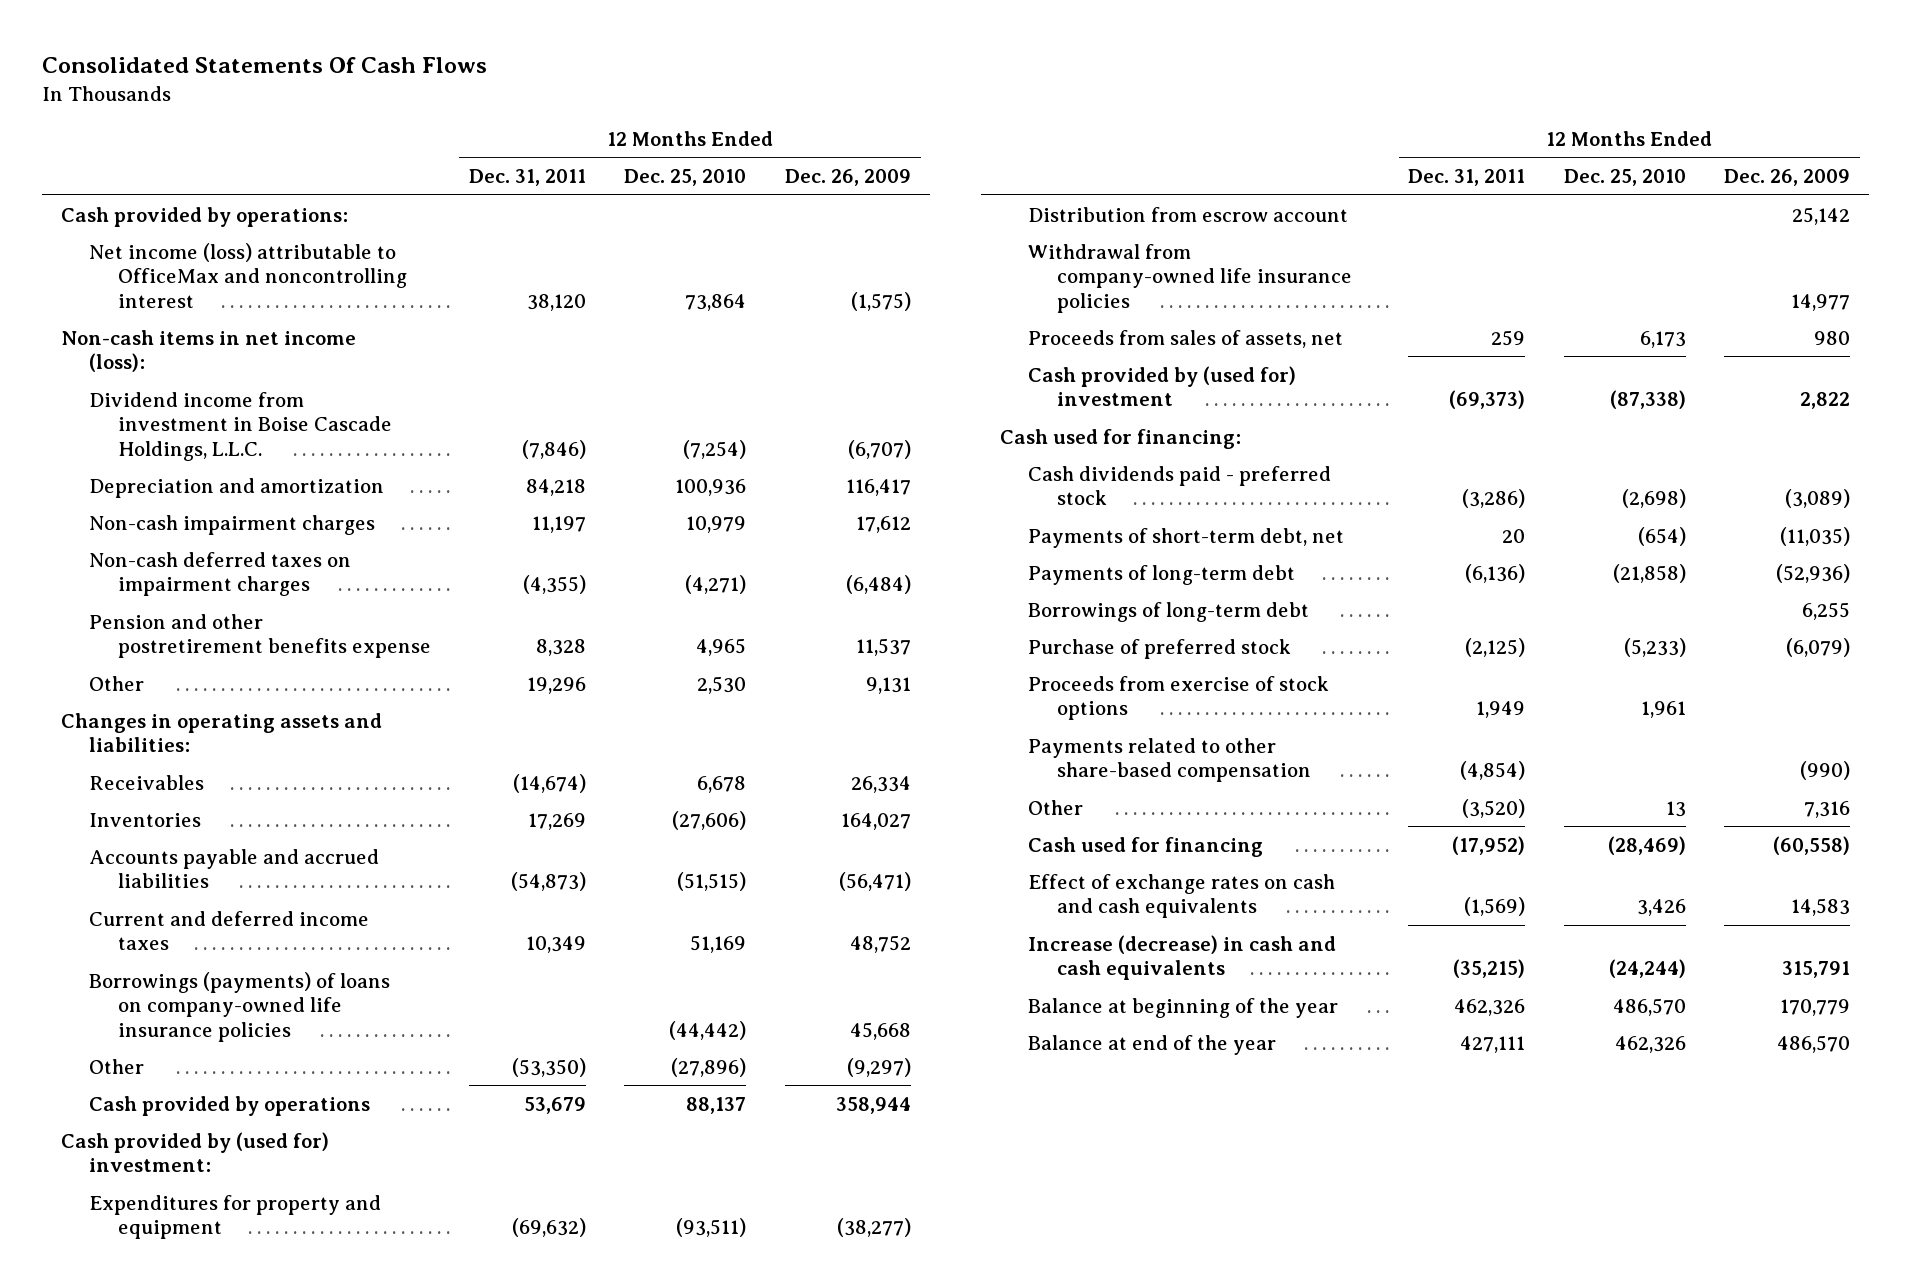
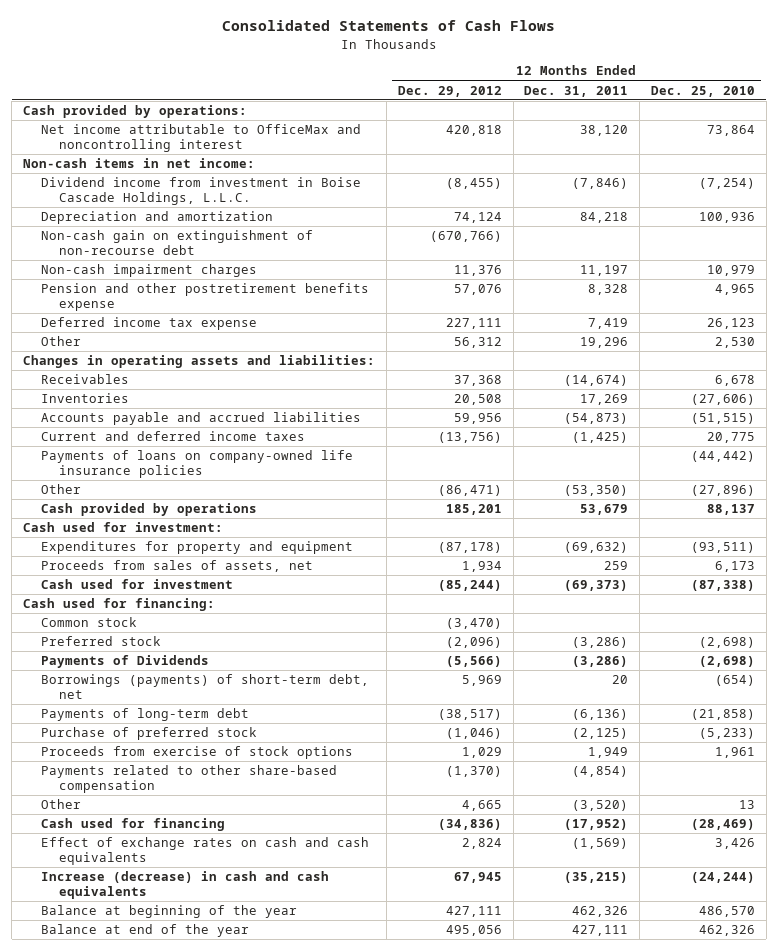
[41,57,487,74] Consolidated Statements Of Cash Flows -> [222,20,556,32] Consolidated Statements of Cash Flows
[784,169,911,187] Dec. 26, 2009 -> none
none -> [397,85,502,97] Dec. 29, 2012
[89,242,407,308] Net income (loss) attributable to OfficeMax and noncontrolling interest -> [41,124,362,153] Net income attributable to OfficeMax and noncontrolling interest
[60,329,356,373] Non-cash items in net income (loss): -> [23,158,256,169] Non-cash items in net income:
none -> [41,230,314,256] Non-cash gain on extinguishment of non-recourse debt
[89,551,352,597] Non-cash deferred taxes on impairment charges -> none
none -> [41,317,258,331] Deferred income tax expense
[526,936,587,954] 10,349 -> [572,432,629,444] (1,425)
[690,935,747,954] 51,169 -> [706,432,755,444] 20,775
[89,971,391,1042] Borrowings (payments) of loans on company-owned life insurance policies -> [41,450,354,479] Payments of loans on company-owned life insurance policies
[60,1131,329,1173] Cash provided by (used for) investment: -> [23,522,224,533] Cash used for investment:
[1028,206,1349,222] Distribution from escrow account -> none
[1028,243,1352,313] Withdrawal from company-owned life insurance policies -> none
[1028,365,1297,407] Cash provided by (used for) investment -> [41,579,234,590] Cash used for investment
none -> [41,617,138,628] Common stock
[1028,465,1332,506] Cash dividends paid - preferred stock -> [41,636,162,647] Preferred stock
none -> [41,655,210,669] Payments of Dividends
[1028,527,1345,548] Payments of short-term debt, net -> [41,674,370,700] Borrowings (payments) of short-term debt, net
[1028,601,1310,622] Borrowings of long-term debt -> none

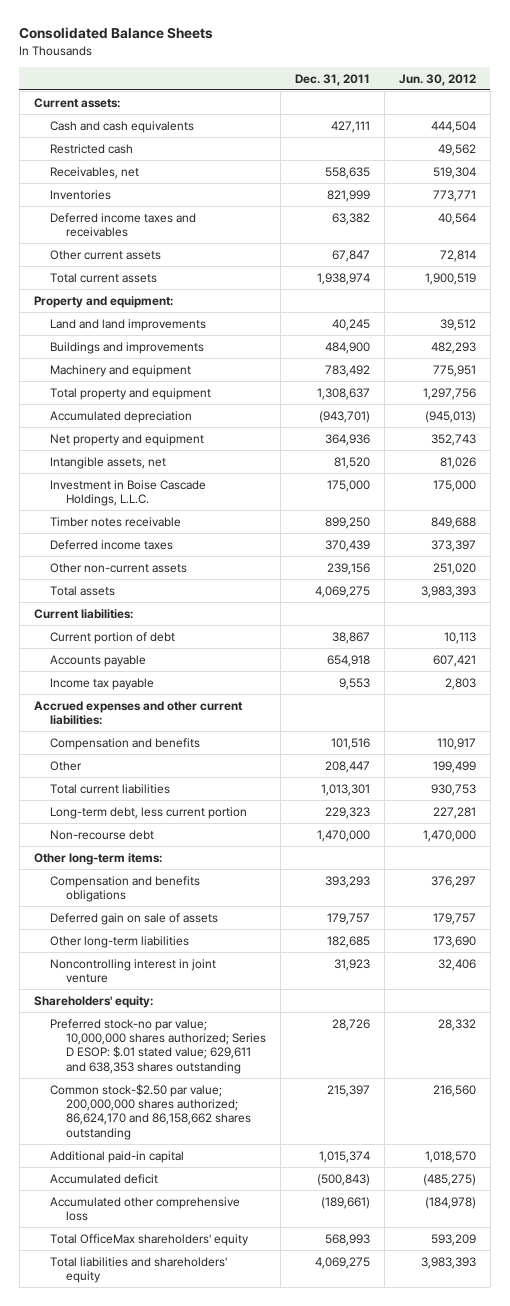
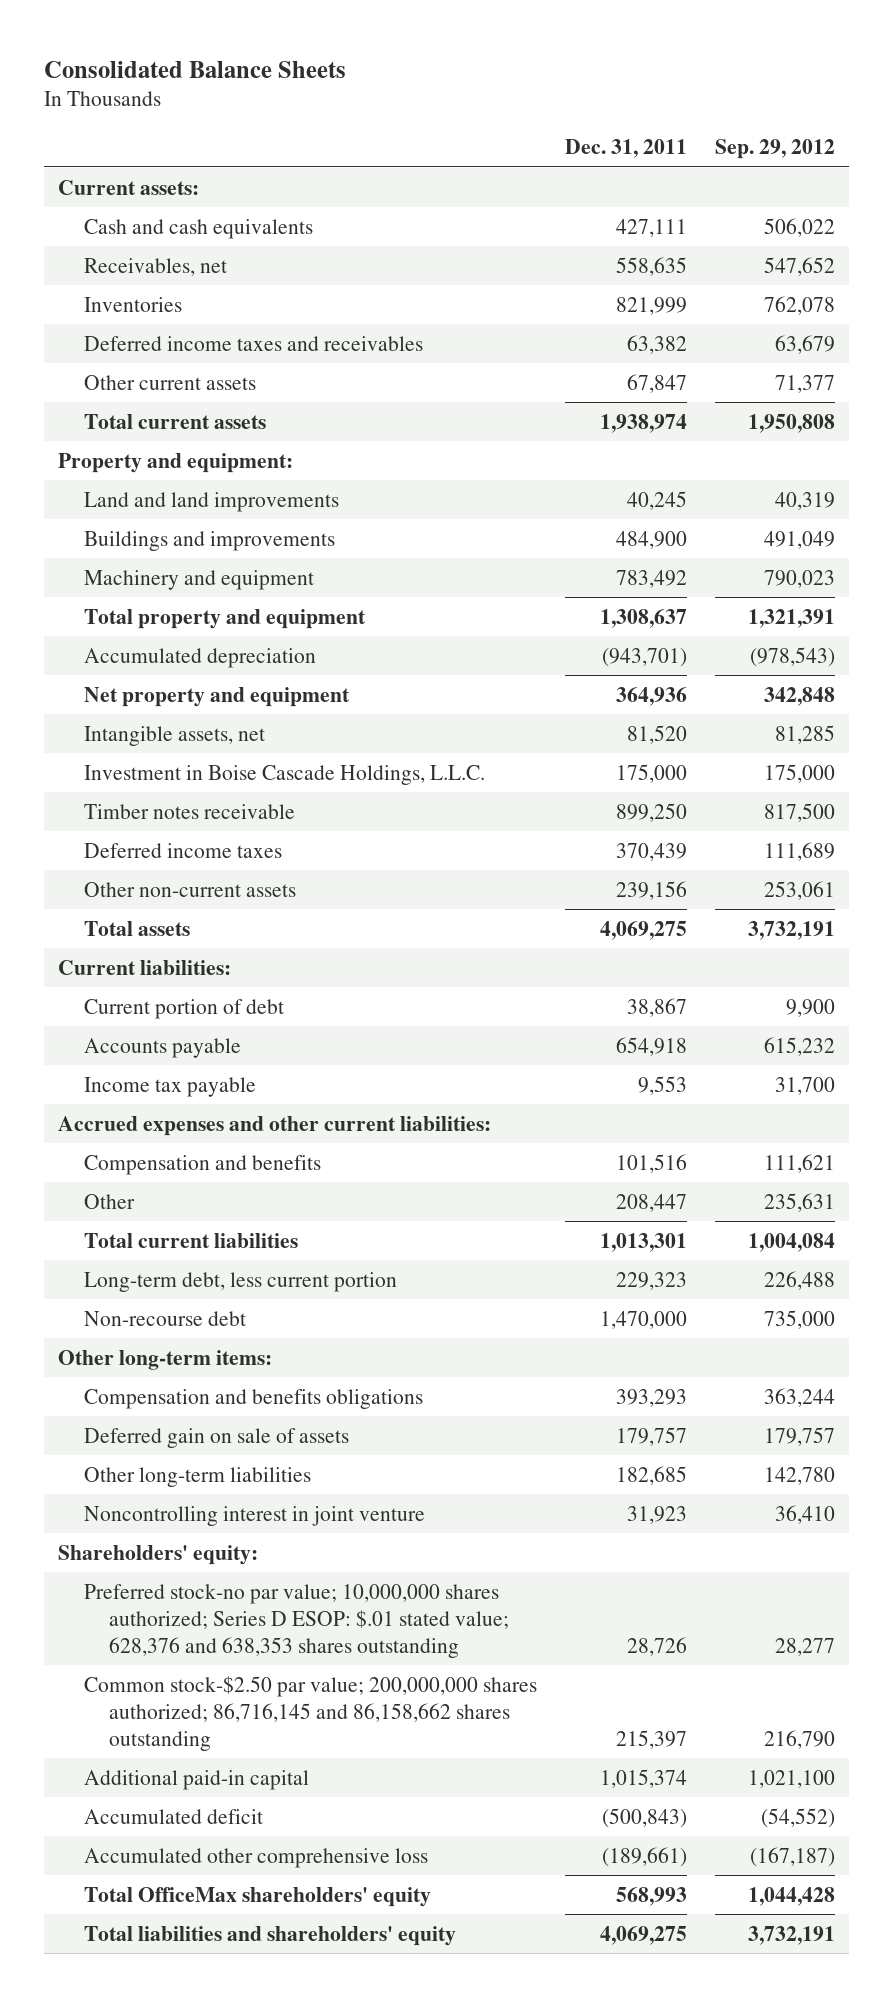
[398,73,476,86] Jun. 30, 2012 -> none
none -> [714,139,835,160] Sep. 29, 2012
[50,143,134,154] Restricted cash -> none
[50,1018,267,1074] Preferred stock-no par value; 10,000,000 shares authorized; Series D ESOP: $.01 stated value; 629,611 and 638,353 shares outstanding -> [83,1583,510,1658] Preferred stock-no par value; 10,000,000 shares authorized; Series D ESOP: $.01 stated value; 628,376 and 638,353 shares outstanding
[50,1083,252,1140] Common stock-$2.50 par value; 200,000,000 shares authorized; 86,624,170 and 86,158,662 shares outstanding -> [83,1675,537,1751] Common stock-$2.50 par value; 200,000,000 shares authorized; 86,716,145 and 86,158,662 shares outstanding

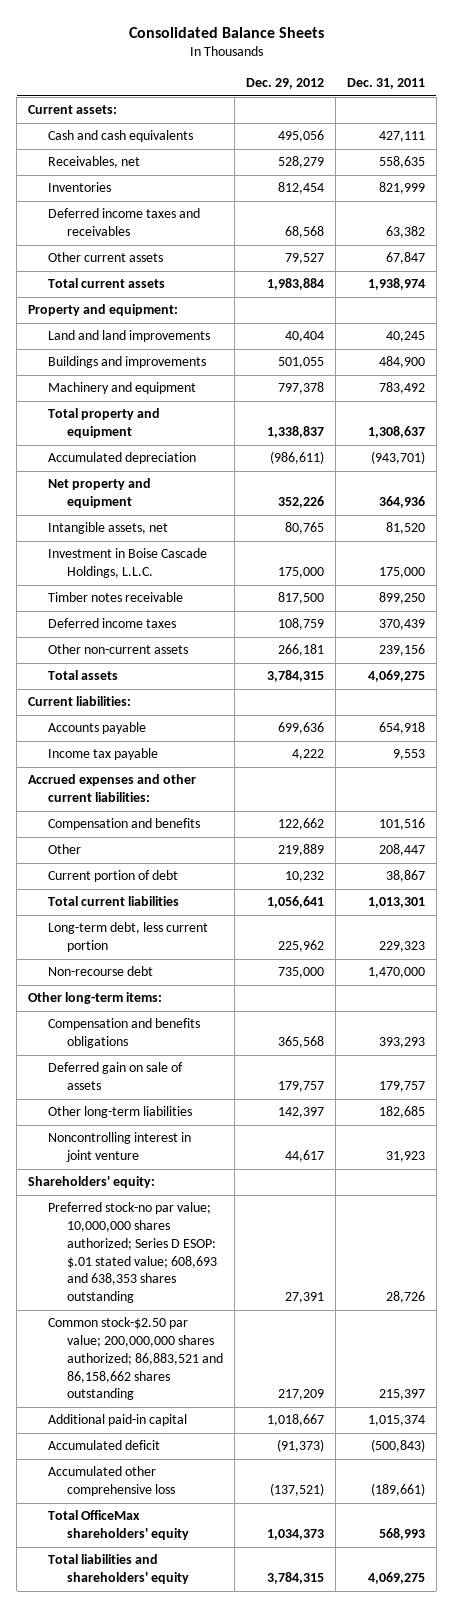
[714,139,835,160] Sep. 29, 2012 -> none
none -> [245,78,324,90] Dec. 29, 2012
[83,998,284,1019] Current portion of debt -> [47,870,178,883] Current portion of debt
[83,1583,510,1658] Preferred stock-no par value; 10,000,000 shares authorized; Series D ESOP: $.01 stated value; 628,376 and 638,353 shares outstanding -> [47,1202,217,1304] Preferred stock-no par value; 10,000,000 shares authorized; Series D ESOP: $.01 stated value; 608,693 and 638,353 shares outstanding
[83,1675,537,1751] Common stock-$2.50 par value; 200,000,000 shares authorized; 86,716,145 and 86,158,662 shares outstanding -> [47,1317,223,1401] Common stock-$2.50 par value; 200,000,000 shares authorized; 86,883,521 and 86,158,662 shares outstanding

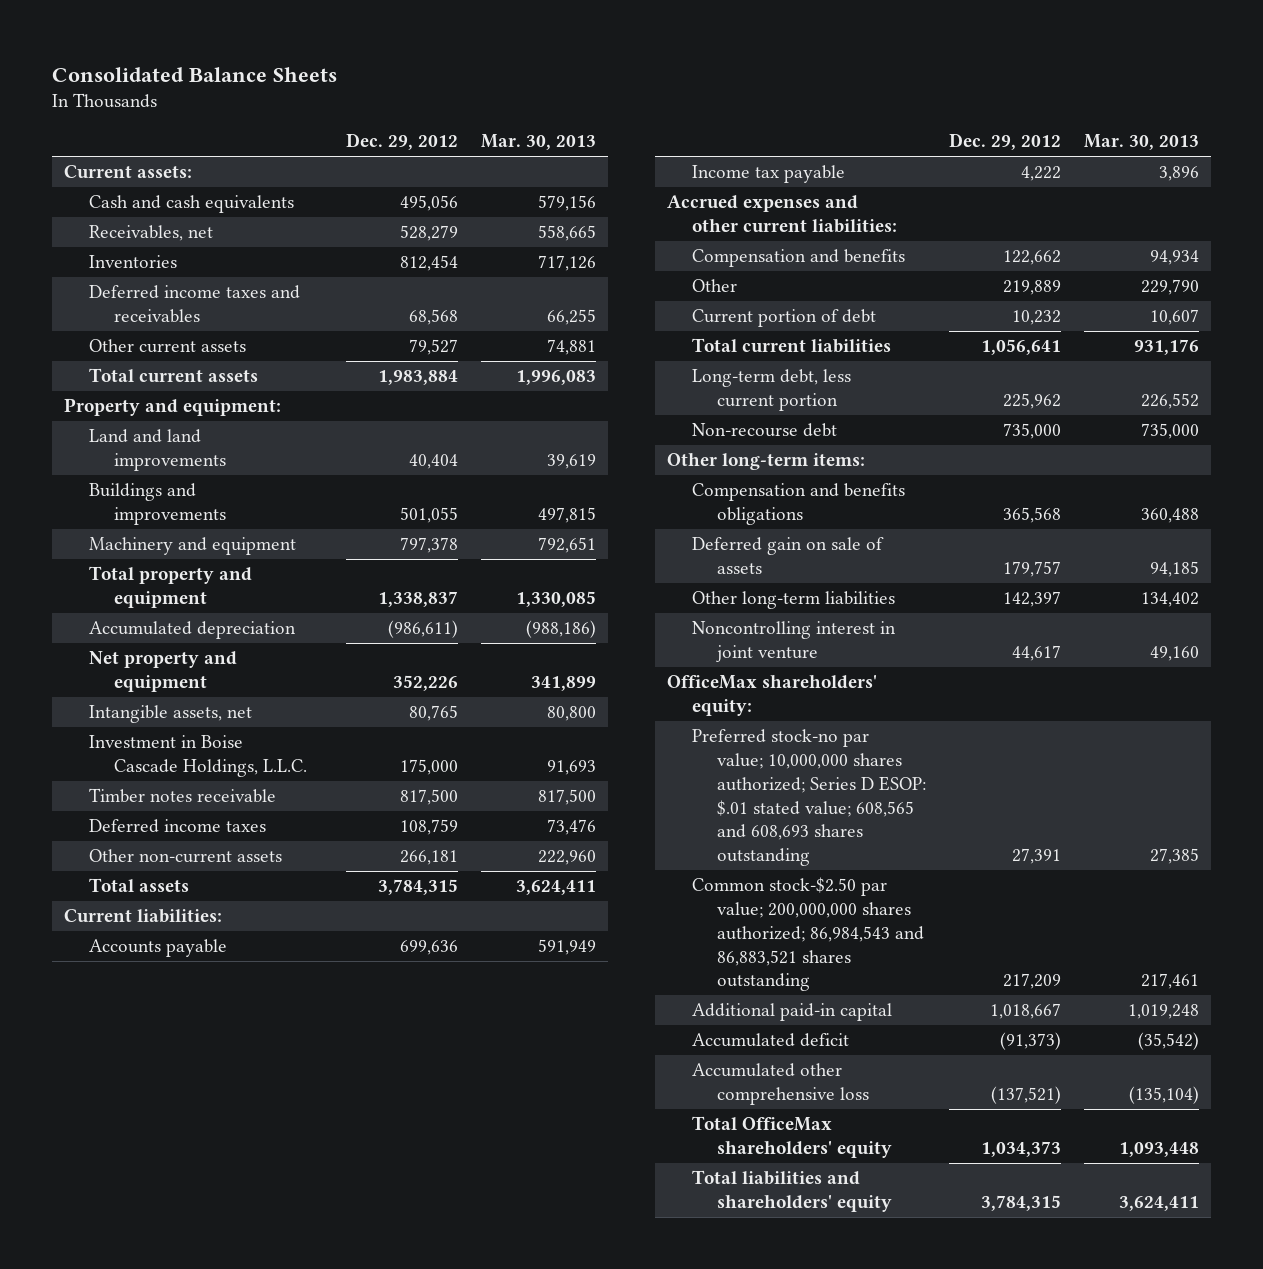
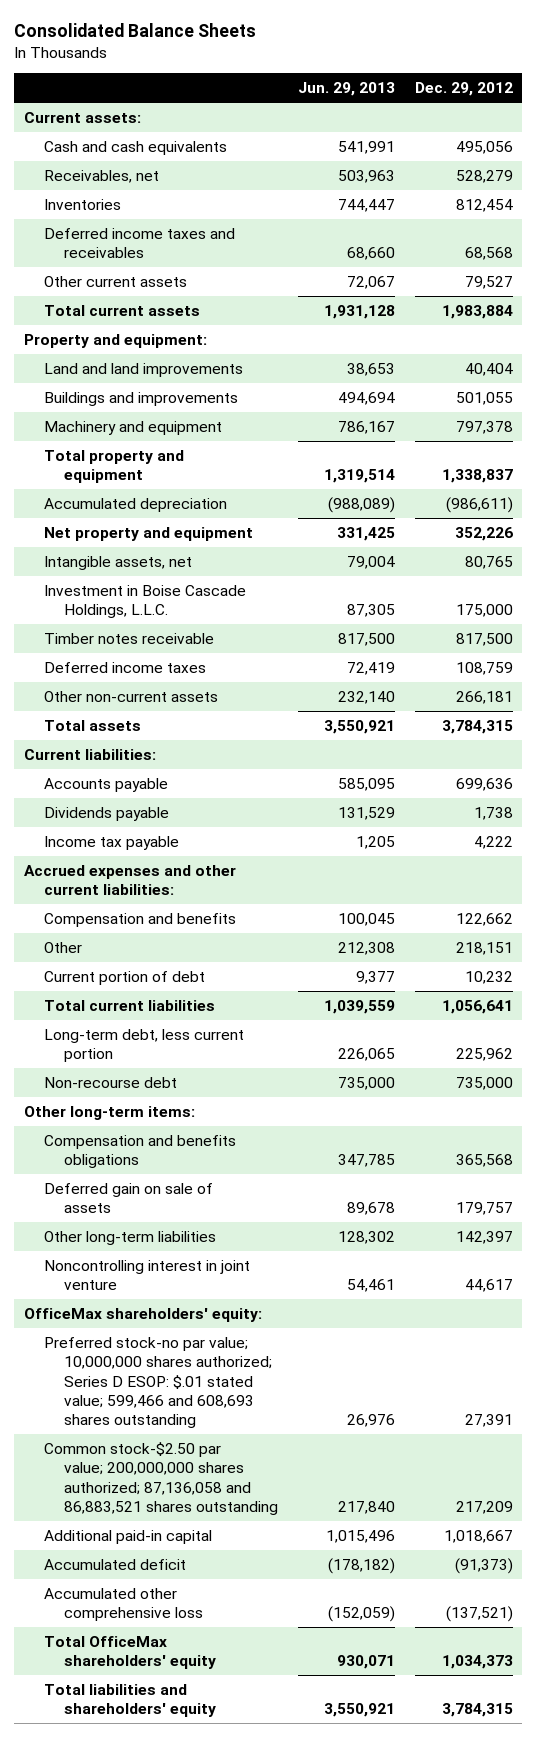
[481,134,597,151] Mar. 30, 2013 -> none
none -> [298,82,396,97] Jun. 29, 2013
none -> [43,806,169,821] Dividends payable
[1002,280,1061,296] 219,889 -> [455,941,513,955] 218,151
[691,729,926,867] Preferred stock-no par value; 10,000,000 shares authorized; Series D ESOP: $.01 stated value; 608,565 and 608,693 shares outstanding -> [43,1336,273,1429] Preferred stock-no par value; 10,000,000 shares authorized; Series D ESOP: $.01 stated value; 599,466 and 608,693 shares outstanding
[691,877,924,992] Common stock-$2.50 par value; 200,000,000 shares authorized; 86,984,543 and 86,883,521 shares outstanding -> [43,1441,279,1516] Common stock-$2.50 par value; 200,000,000 shares authorized; 87,136,058 and 86,883,521 shares outstanding

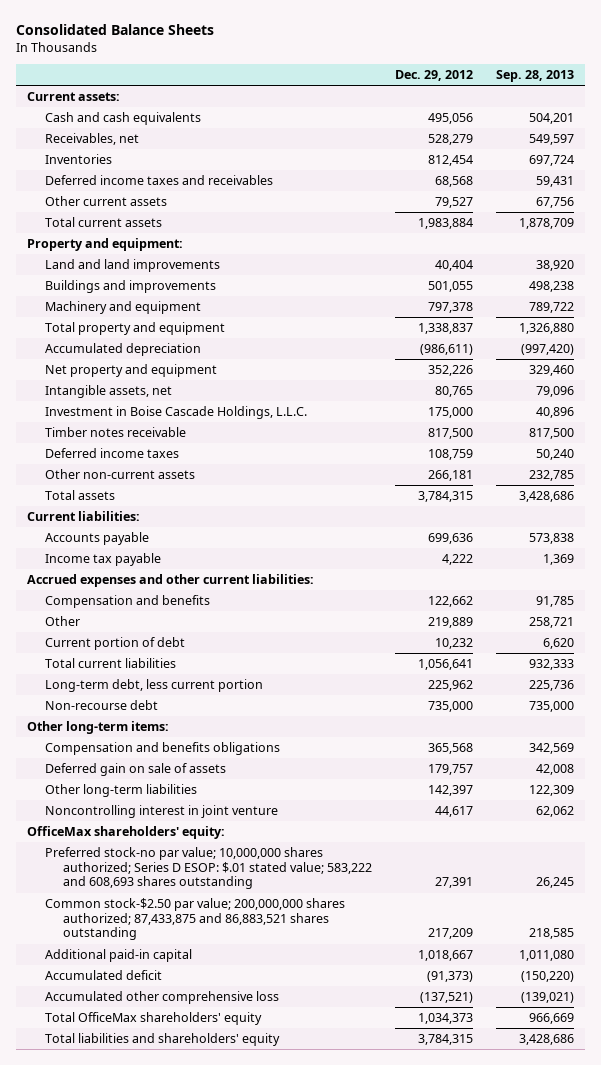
[298,82,396,97] Jun. 29, 2013 -> none
none -> [495,70,574,83] Sep. 28, 2013
[43,806,169,821] Dividends payable -> none
[455,941,513,955] 218,151 -> [427,617,473,629] 219,889
[43,1336,273,1429] Preferred stock-no par value; 10,000,000 shares authorized; Series D ESOP: $.01 stated value; 599,466 and 608,693 shares outstanding -> [45,847,372,890] Preferred stock-no par value; 10,000,000 shares authorized; Series D ESOP: $.01 stated value; 583,222 and 608,693 shares outstanding
[43,1441,279,1516] Common stock-$2.50 par value; 200,000,000 shares authorized; 87,136,058 and 86,883,521 shares outstanding -> [45,898,346,941] Common stock-$2.50 par value; 200,000,000 shares authorized; 87,433,875 and 86,883,521 shares outstanding

